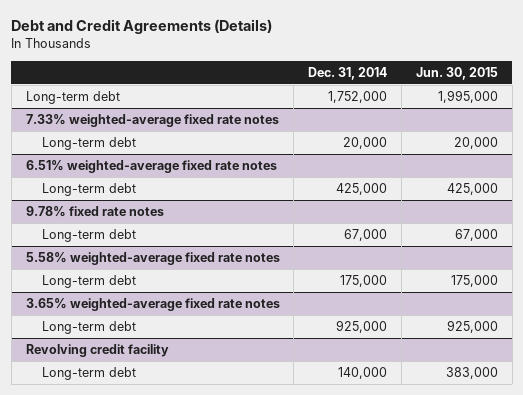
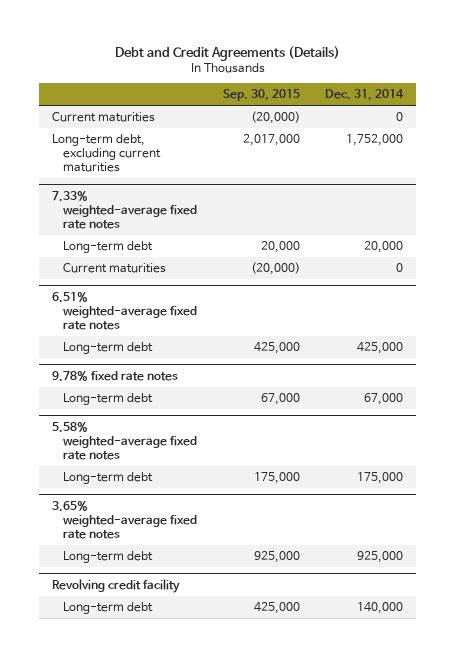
[415,66,498,80] Jun. 30, 2015 -> none
none -> [222,89,300,102] Sep. 30, 2015
none -> [52,111,156,122] Current maturities
[25,91,120,105] Long-term debt -> [52,133,162,172] Long-term debt, excluding current maturities
none -> [63,262,167,273] Current maturities

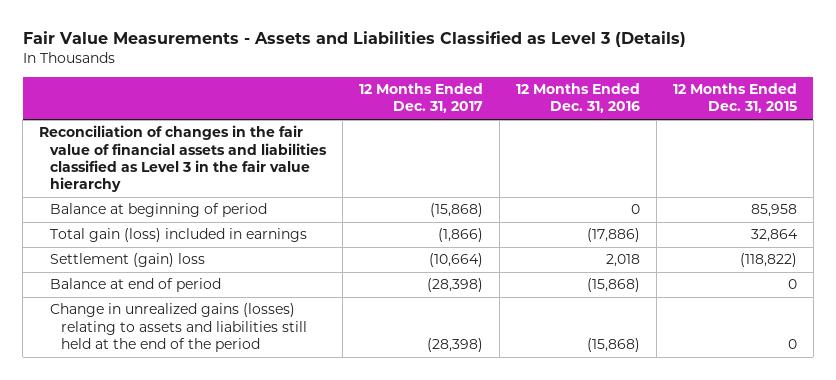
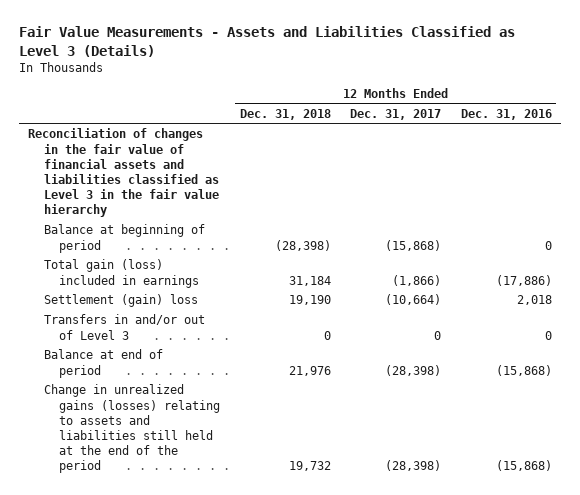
[672,83,797,114] 12 Months Ended Dec. 31, 2015 -> none
none -> [239,108,331,120] Dec. 31, 2018
none -> [43,314,205,340] Transfers in and/or out of Level 3

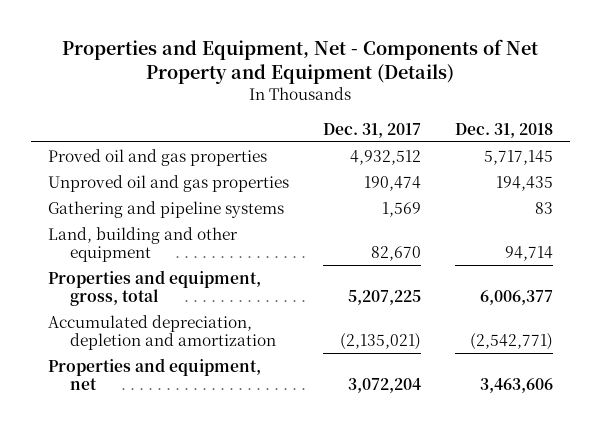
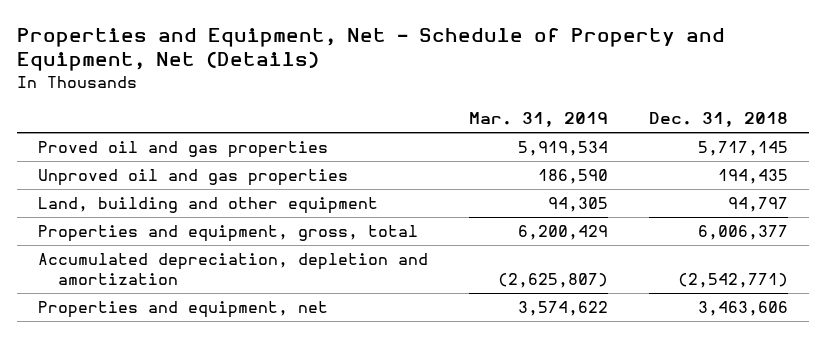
[62,39,539,85] Properties and Equipment, Net - Components of Net Property and Equipment (Details) -> [16,27,725,72] Properties and Equipment, Net - Schedule of Property and Equipment, Net (Details)
[322,122,421,138] Dec. 31, 2017 -> none
none -> [469,112,609,128] Mar. 31, 2019
[48,200,285,218] Gathering and pipeline systems -> none
[504,245,553,261] 94,714 -> [728,197,789,213] 94,797

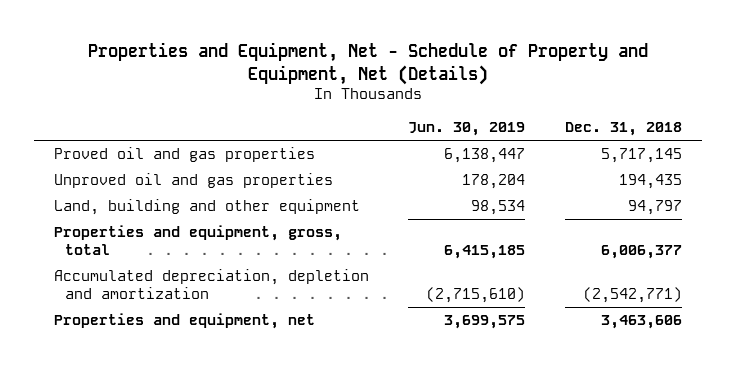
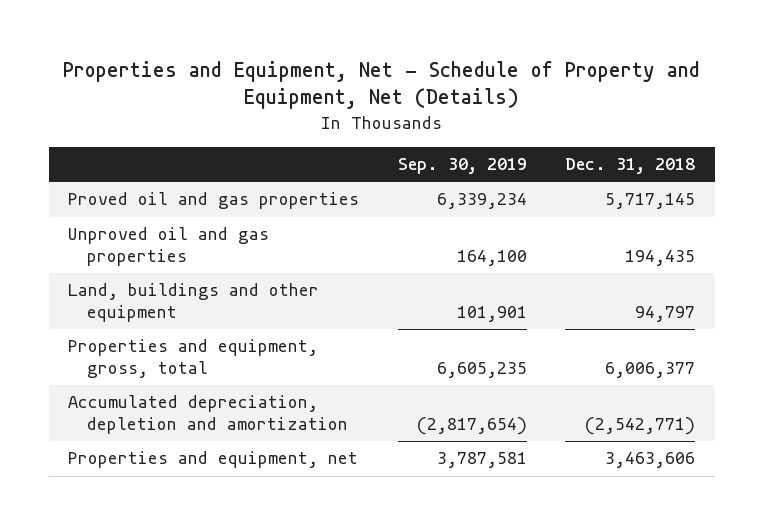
[408,122,526,137] Jun. 30, 2019 -> none
none -> [397,158,527,175] Sep. 30, 2019
[53,199,360,216] Land, building and other equipment -> [68,283,320,322] Land, buildings and other equipment

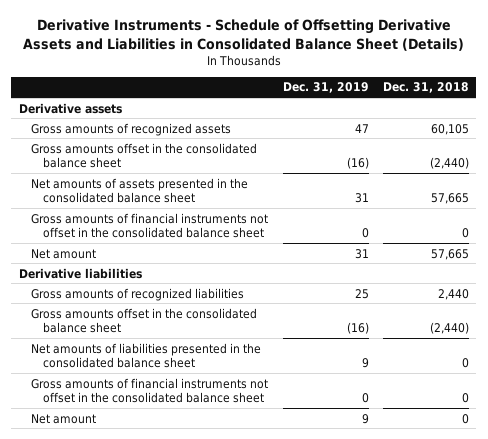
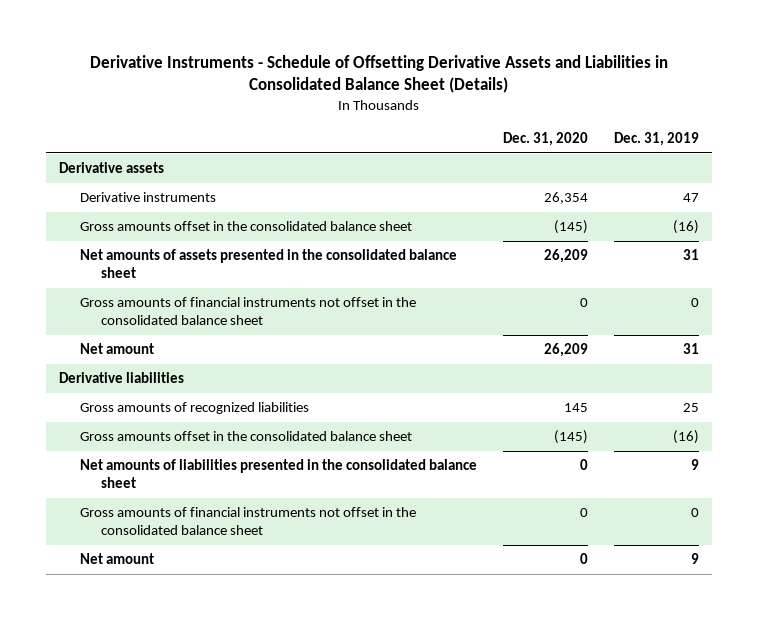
[383,82,470,94] Dec. 31, 2018 -> none
none -> [503,131,589,146] Dec. 31, 2020
[31,122,232,136] Gross amounts of recognized assets -> [79,192,216,203] Derivative instruments

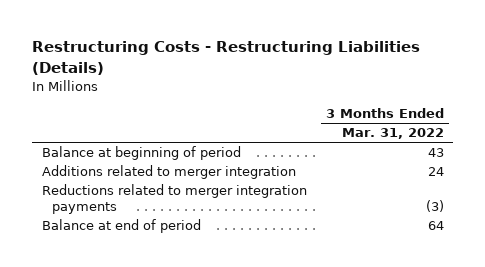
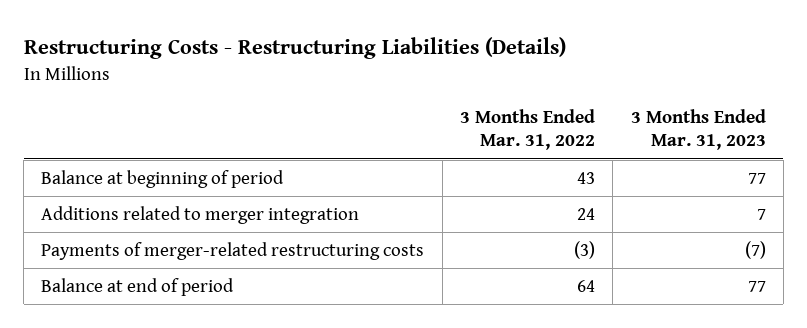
none -> [630,109,766,151] 3 Months Ended Mar. 31, 2023
[41,184,307,215] Reductions related to merger integration payments -> [41,242,425,261] Payments of merger-related restructuring costs

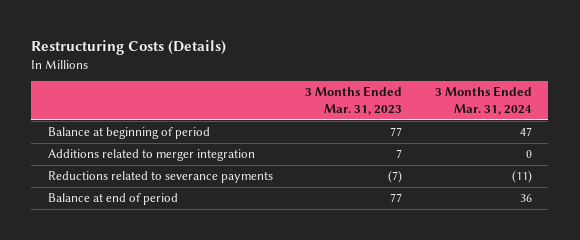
[23,36,566,59] Restructuring Costs - Restructuring Liabilities (Details) -> [31,40,227,56] Restructuring Costs (Details)
[460,109,596,151] 3 Months Ended Mar. 31, 2022 -> none
none -> [435,86,533,115] 3 Months Ended Mar. 31, 2024
[41,242,425,261] Payments of merger-related restructuring costs -> none
none -> [47,171,273,184] Reductions related to severance payments

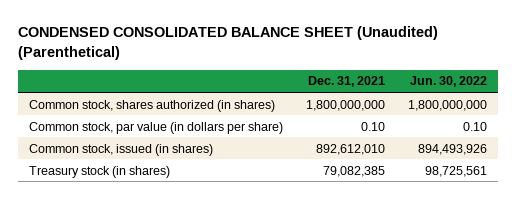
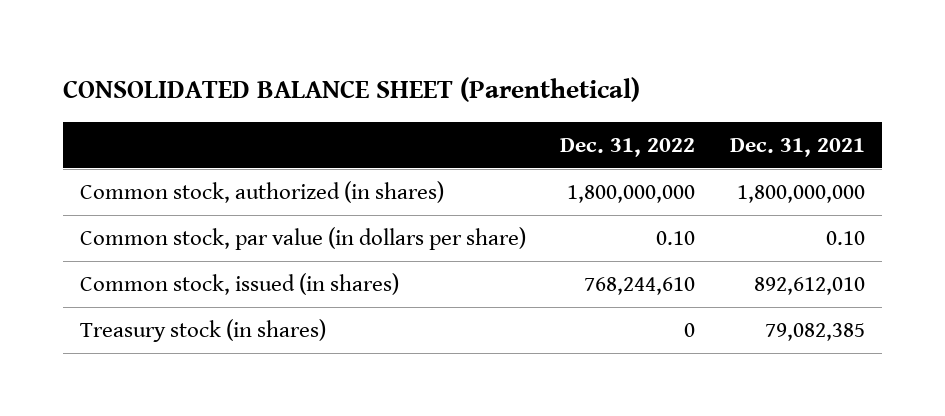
[17,26,438,61] CONDENSED CONSOLIDATED BALANCE SHEET (Unaudited) (Parenthetical) -> [62,77,640,103] CONSOLIDATED BALANCE SHEET (Parenthetical)
[409,76,487,88] Jun. 30, 2022 -> none
none -> [560,137,696,157] Dec. 31, 2022
[29,99,276,112] Common stock, shares authorized (in shares) -> [79,181,444,204] Common stock, authorized (in shares)

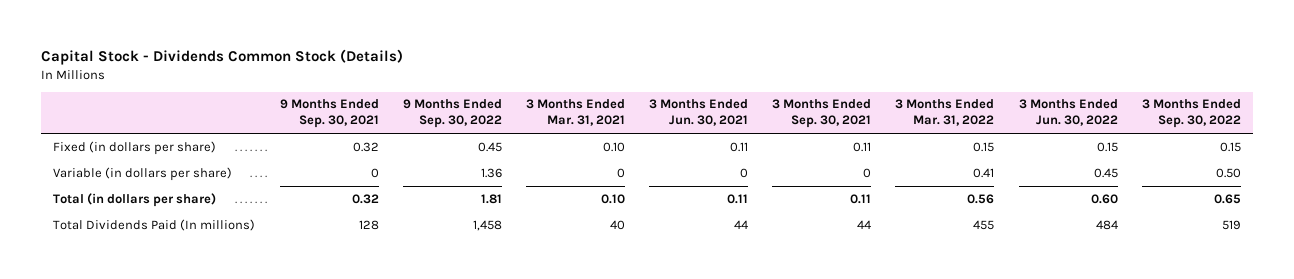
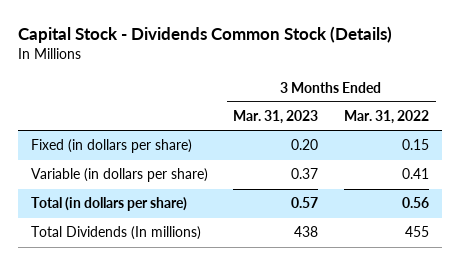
[279,99,379,129] 9 Months Ended Sep. 30, 2021 -> none
[402,99,502,129] 9 Months Ended Sep. 30, 2022 -> none
[525,99,625,127] 3 Months Ended Mar. 31, 2021 -> none
[649,99,749,127] 3 Months Ended Jun. 30, 2021 -> none
[772,99,872,129] 3 Months Ended Sep. 30, 2021 -> none
[1018,99,1118,127] 3 Months Ended Jun. 30, 2022 -> none
[1141,99,1241,129] 3 Months Ended Sep. 30, 2022 -> none
none -> [233,110,319,125] Mar. 31, 2023
[53,218,256,231] Total Dividends Paid (In millions) -> [30,226,201,241] Total Dividends (In millions)

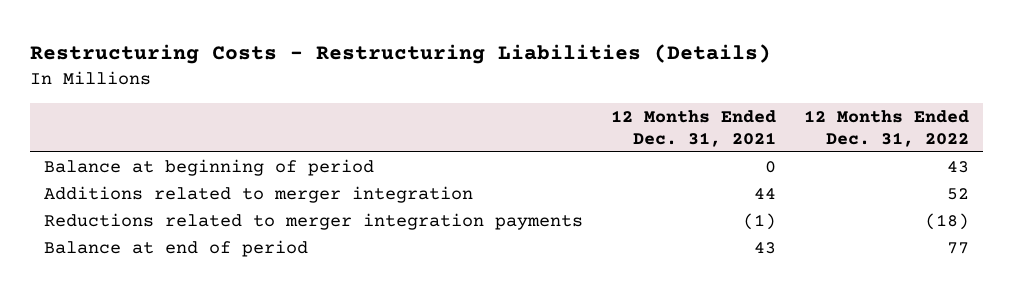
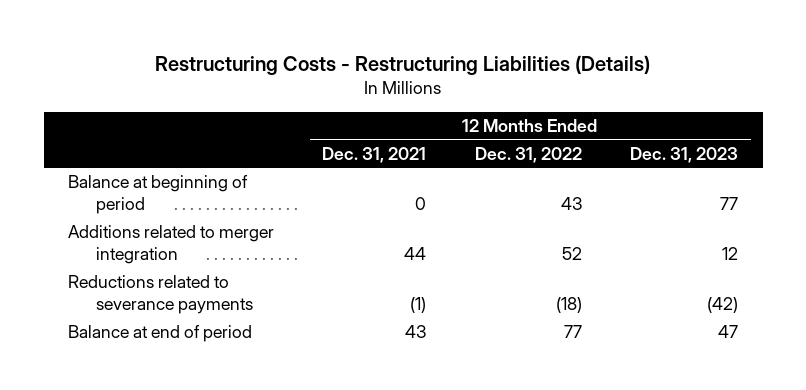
none -> [630,146,739,163] Dec. 31, 2023
[43,212,583,230] Reductions related to merger integration payments -> [67,275,253,315] Reductions related to severance payments

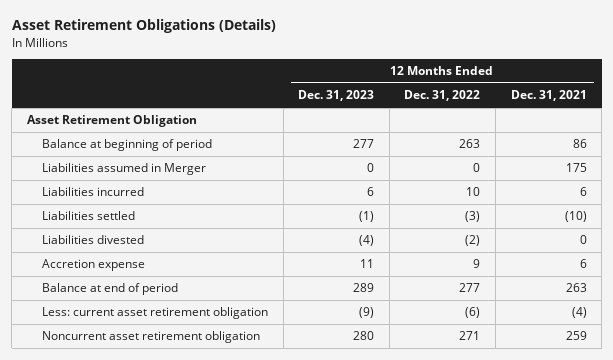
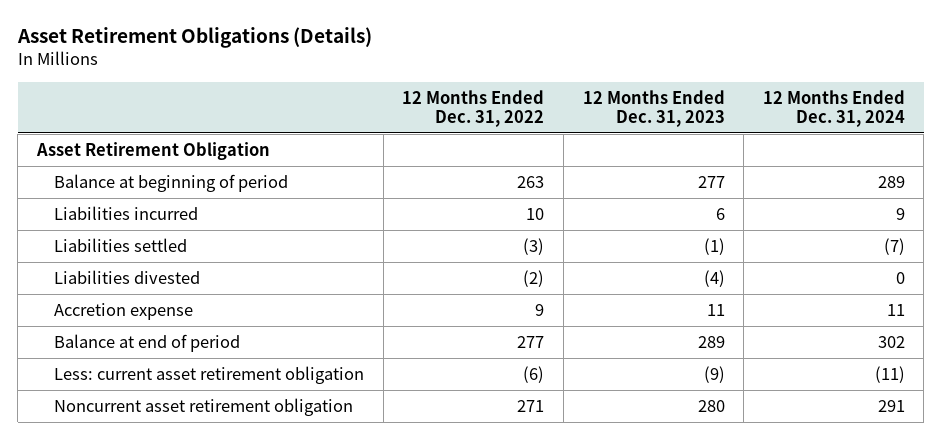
[510,90,587,102] Dec. 31, 2021 -> none
none -> [762,89,905,127] 12 Months Ended Dec. 31, 2024
[41,163,206,176] Liabilities assumed in Merger -> none

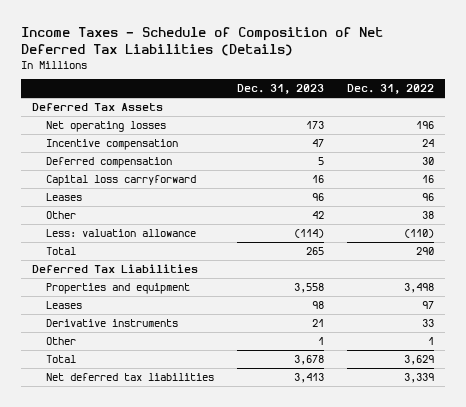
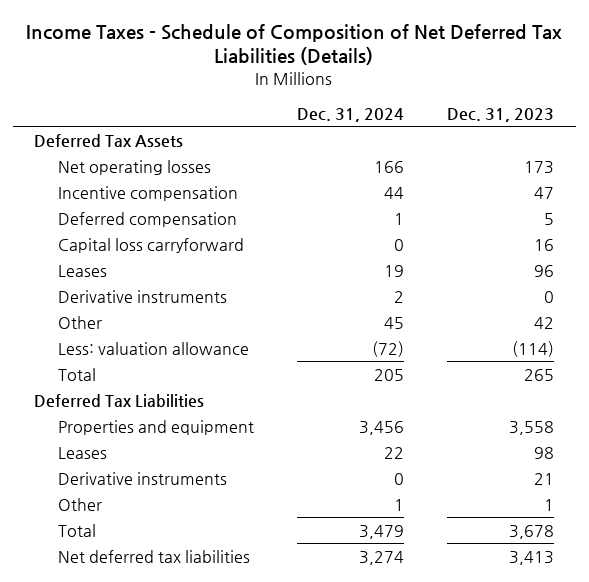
[346,84,434,95] Dec. 31, 2022 -> none
none -> [297,107,405,122] Dec. 31, 2024
none -> [57,289,227,303] Derivative instruments

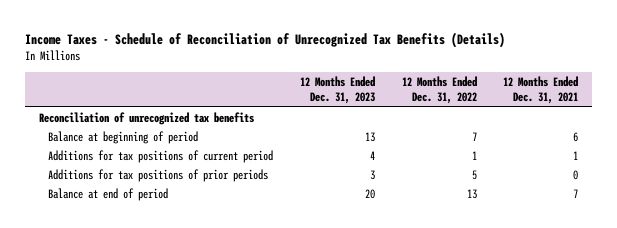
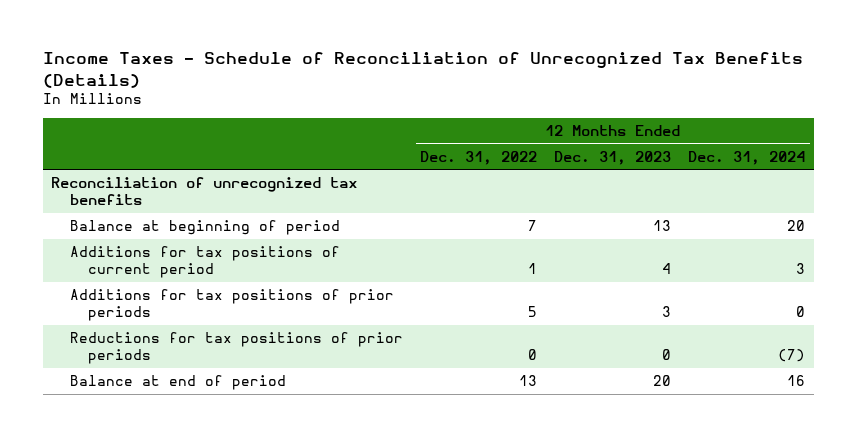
[503,75,579,105] 12 Months Ended Dec. 31, 2021 -> none
none -> [688,150,806,165] Dec. 31, 2024
none -> [69,332,403,365] Reductions for tax positions of prior periods

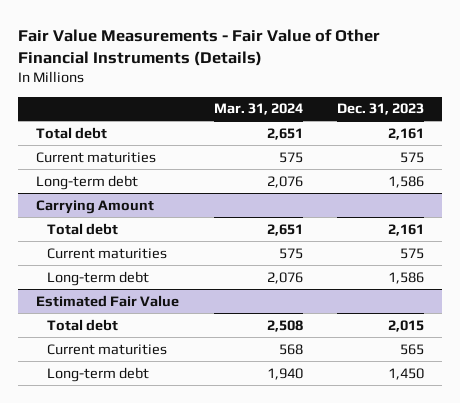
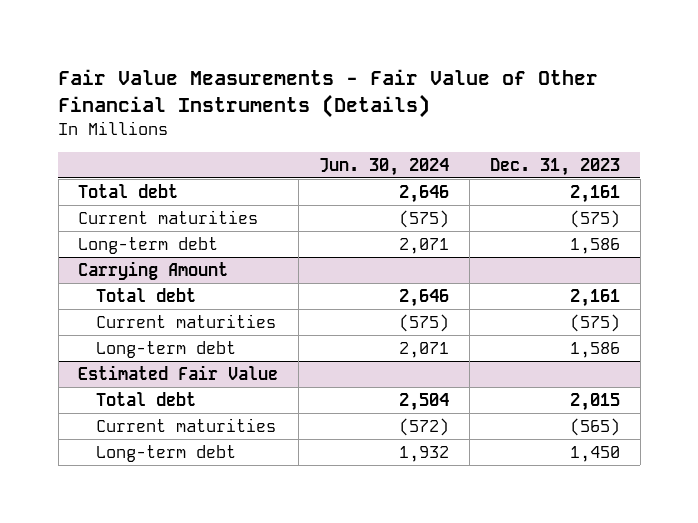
[213,103,303,116] Mar. 31, 2024 -> none
none -> [319,157,450,176] Jun. 30, 2024
[400,151,425,163] 575 -> [569,209,620,228] (575)
[400,247,425,259] 575 -> [569,313,620,332] (575)
[400,343,425,355] 565 -> [569,417,620,436] (565)

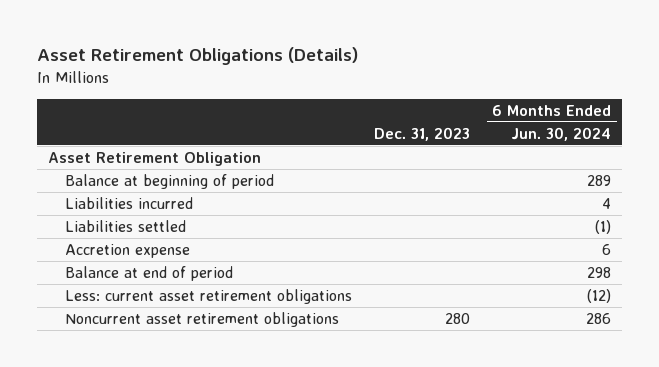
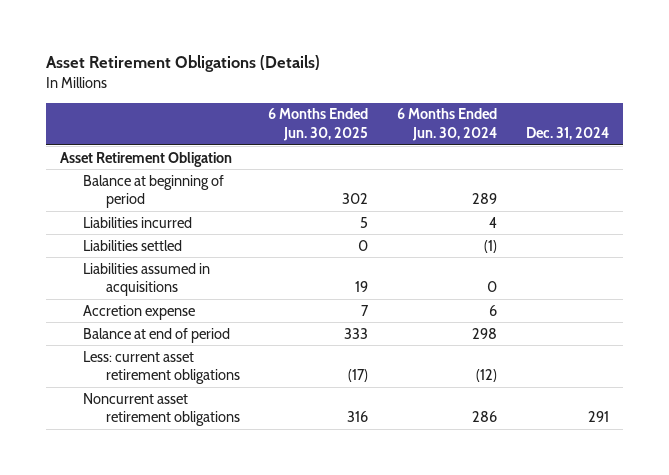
[374,126,471,141] Dec. 31, 2023 -> none
none -> [268,108,369,142] 6 Months Ended Jun. 30, 2025
none -> [525,127,609,141] Dec. 31, 2024
none -> [82,262,210,297] Liabilities assumed in acquisitions

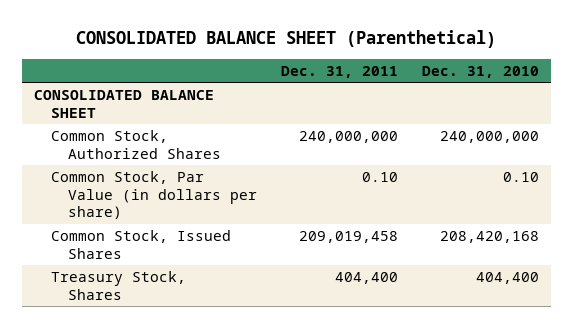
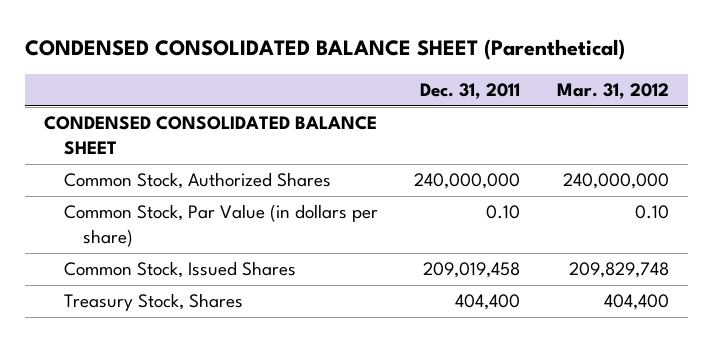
[76,30,497,49] CONSOLIDATED BALANCE SHEET (Parenthetical) -> [25,38,626,60] CONDENSED CONSOLIDATED BALANCE SHEET (Parenthetical)
[421,65,539,78] Dec. 31, 2010 -> none
none -> [557,83,670,100] Mar. 31, 2012
[33,89,214,118] CONSOLIDATED BALANCE SHEET -> [43,116,377,155] CONDENSED CONSOLIDATED BALANCE SHEET

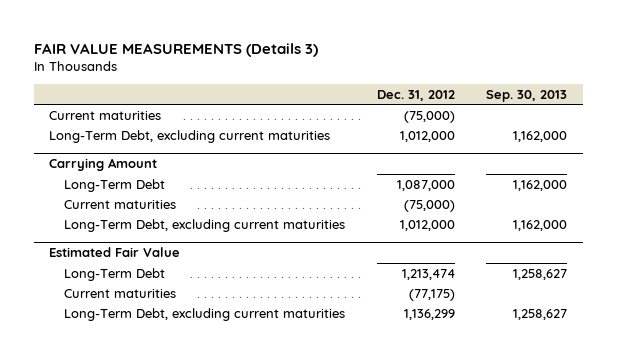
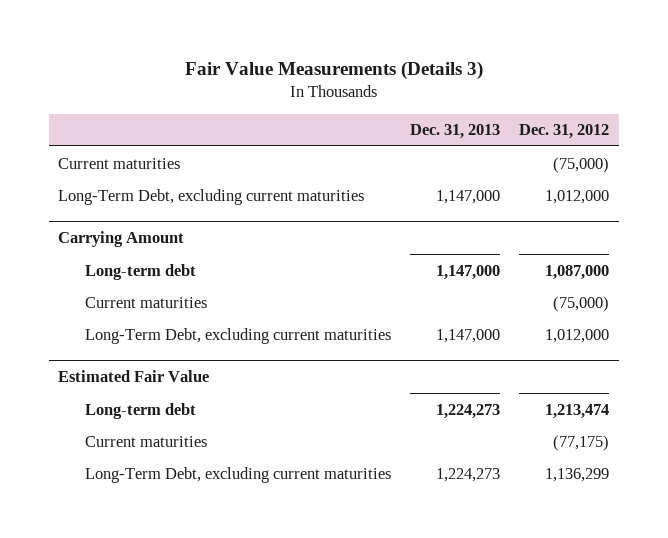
[33,42,318,57] FAIR VALUE MEASUREMENTS (Details 3) -> [184,60,483,80] Fair Value Measurements (Details 3)
[486,89,568,102] Sep. 30, 2013 -> none
none -> [409,124,500,140] Dec. 31, 2013
[63,178,165,192] Long-Term Debt -> [84,263,196,280] Long-term debt
[63,267,165,281] Long-Term Debt -> [84,402,196,419] Long-term debt

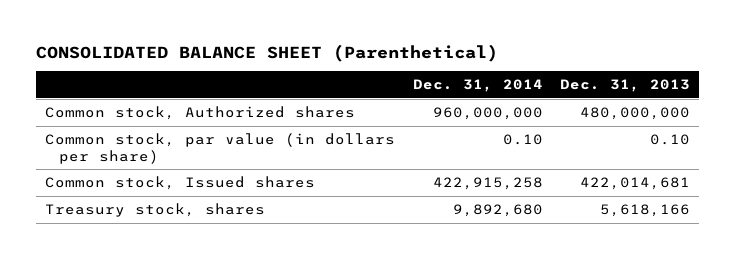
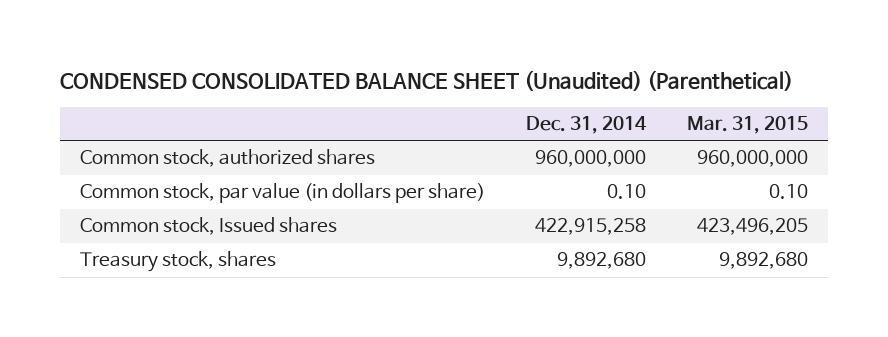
[36,43,499,62] CONSOLIDATED BALANCE SHEET (Parenthetical) -> [59,70,793,92] CONDENSED CONSOLIDATED BALANCE SHEET (Unaudited) (Parenthetical)
[560,79,691,93] Dec. 31, 2013 -> none
none -> [686,116,808,135] Mar. 31, 2015
[45,106,356,121] Common stock, Authorized shares -> [80,149,376,168] Common stock, authorized shares

